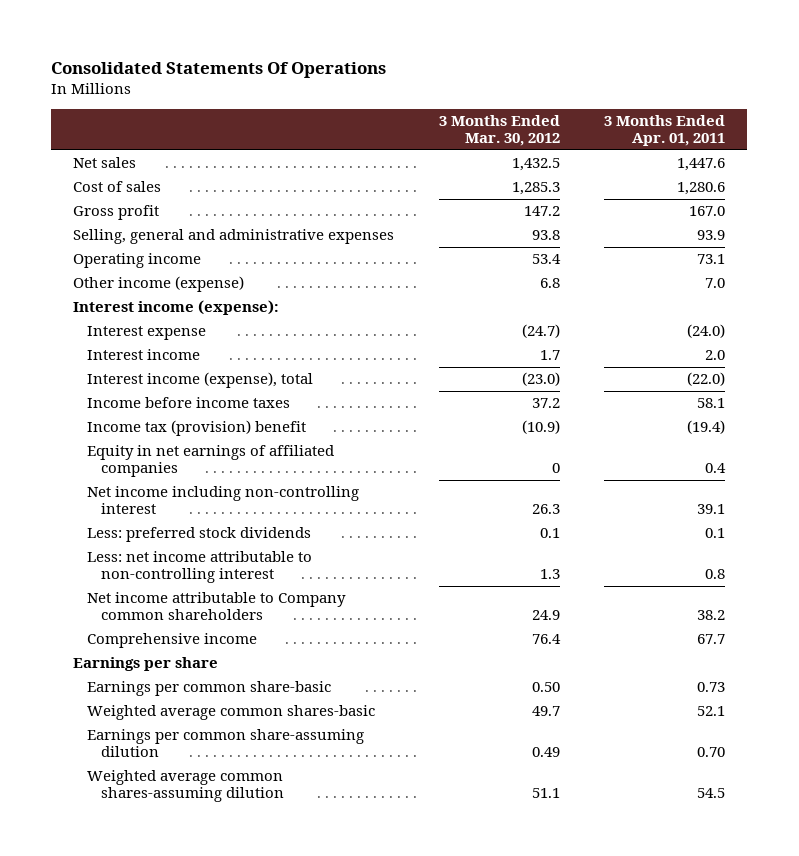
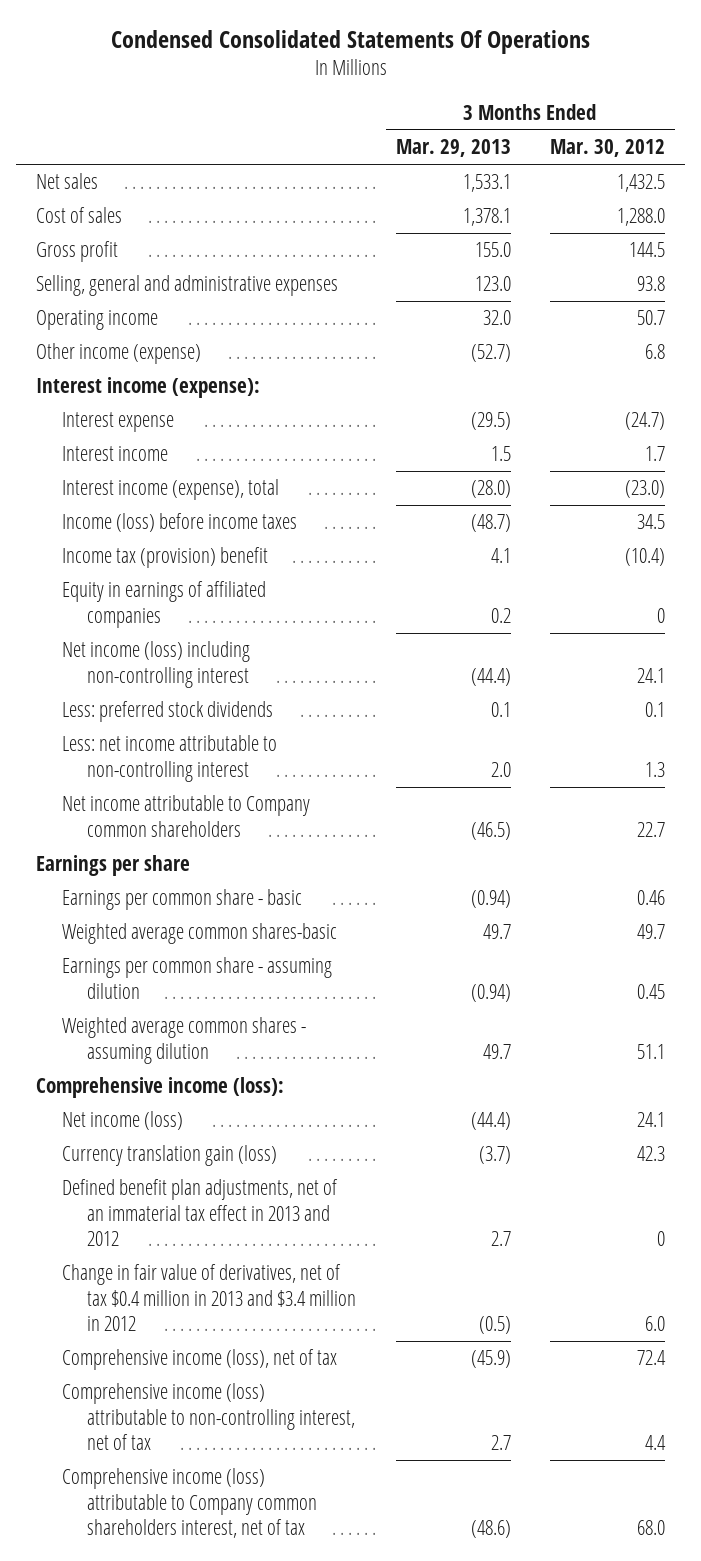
[51,62,387,79] Consolidated Statements Of Operations -> [110,30,590,55] Condensed Consolidated Statements Of Operations
[604,115,726,147] 3 Months Ended Apr. 01, 2011 -> none
none -> [395,139,511,158] Mar. 29, 2013
[511,182,560,196] 1,285.3 -> [616,208,665,227] 1,288.0
[523,206,560,217] 147.2 -> [628,242,665,258] 144.5
[531,254,561,265] 53.4 -> [636,310,665,326] 50.7
[86,397,290,409] Income before income taxes -> [61,513,297,533] Income (loss) before income taxes
[531,398,560,409] 37.2 -> [636,514,665,530] 34.5
[521,420,560,435] (10.9) -> [624,548,665,567] (10.4)
[86,445,334,478] Equity in net earnings of affiliated companies -> [61,581,266,628] Equity in earnings of affiliated companies
[86,486,359,515] Net income including non-controlling interest -> [61,641,250,688] Net income (loss) including non-controlling interest
[531,504,560,515] 26.3 -> [636,667,665,683] 24.1
[86,633,257,649] Comprehensive income -> none
[531,610,560,621] 24.9 -> [636,821,665,837] 22.7
[86,681,331,697] Earnings per common share-basic -> [61,889,302,911] Earnings per common share - basic
[531,682,560,693] 0.50 -> [636,890,665,906] 0.46
[86,729,364,758] Earnings per common share-assuming dilution -> [61,957,332,999] Earnings per common share - assuming dilution
[531,747,560,758] 0.49 -> [636,983,665,999] 0.45
[86,770,284,803] Weighted average common shares-assuming dilution -> [61,1017,306,1064] Weighted average common shares - assuming dilution
none -> [36,1077,285,1099] Comprehensive income (loss):
none -> [61,1111,183,1131] Net income (loss)
none -> [61,1145,277,1167] Currency translation gain (loss)
none -> [61,1179,338,1247] Defined benefit plan adjustments, net of an immaterial tax effect in 2013 and 2012
none -> [61,1264,357,1332] Change in fair value of derivatives, net of tax $0.4 million in 2013 and $3.4 million in 2012
none -> [61,1349,337,1371] Comprehensive income (loss), net of tax
none -> [61,1383,356,1451] Comprehensive income (loss) attributable to non-controlling interest, net of tax
none -> [61,1468,318,1539] Comprehensive income (loss) attributable to Company common shareholders interest, net of tax

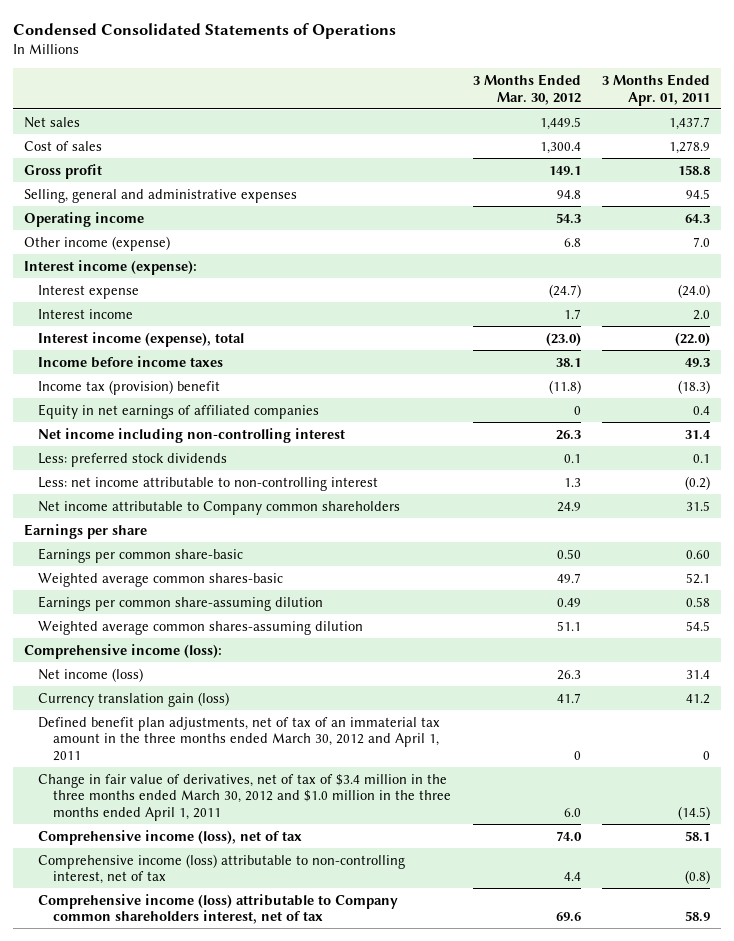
[110,30,590,55] Condensed Consolidated Statements Of Operations -> [12,22,396,39] Condensed Consolidated Statements of Operations
[395,139,511,158] Mar. 29, 2013 -> none
none -> [602,74,711,106] 3 Months Ended Apr. 01, 2011
[616,174,665,193] 1,432.5 -> [539,116,581,130] 1,449.5
[616,208,665,227] 1,288.0 -> [539,141,581,154] 1,300.4
[628,242,665,258] 144.5 -> [548,165,581,176] 149.1
[636,276,665,292] 93.8 -> [556,189,581,199] 94.8
[636,310,665,326] 50.7 -> [555,212,581,224] 54.3
[61,513,297,533] Income (loss) before income taxes -> [38,355,224,368] Income before income taxes
[636,514,665,530] 34.5 -> [555,357,581,368] 38.1
[624,548,665,567] (10.4) -> [548,379,581,394] (11.8)
[61,581,266,628] Equity in earnings of affiliated companies -> [38,403,320,419] Equity in net earnings of affiliated companies
[61,641,250,688] Net income (loss) including non-controlling interest -> [38,427,346,443] Net income including non-controlling interest
[636,667,665,683] 24.1 -> [555,429,581,440] 26.3
[636,821,665,837] 22.7 -> [556,501,581,512] 24.9
[61,889,302,911] Earnings per common share - basic -> [38,547,244,563] Earnings per common share-basic
[636,890,665,906] 0.46 -> [556,548,581,559] 0.50
[61,957,332,999] Earnings per common share - assuming dilution -> [38,595,324,611] Earnings per common share-assuming dilution
[636,983,665,999] 0.45 -> [556,597,581,607] 0.49
[61,1017,306,1064] Weighted average common shares - assuming dilution -> [38,620,364,635] Weighted average common shares-assuming dilution
[636,1112,665,1128] 24.1 -> [556,669,581,680] 26.3
[636,1146,665,1162] 42.3 -> [556,692,581,703] 41.7
[61,1179,338,1247] Defined benefit plan adjustments, net of an immaterial tax effect in 2013 and 2012 -> [38,716,441,761] Defined benefit plan adjustments, net of tax of an immaterial tax amount in the three months ended March 30, 2012 and April 1, 2011
[61,1264,357,1332] Change in fair value of derivatives, net of tax $0.4 million in 2013 and $3.4 million in 2012 -> [38,773,451,821] Change in fair value of derivatives, net of tax of $3.4 million in the three months ended March 30, 2012 and $1.0 million in the three months ended April 1, 2011
[636,1350,666,1366] 72.4 -> [555,830,582,842] 74.0
[636,1520,665,1536] 68.0 -> [555,912,581,923] 69.6

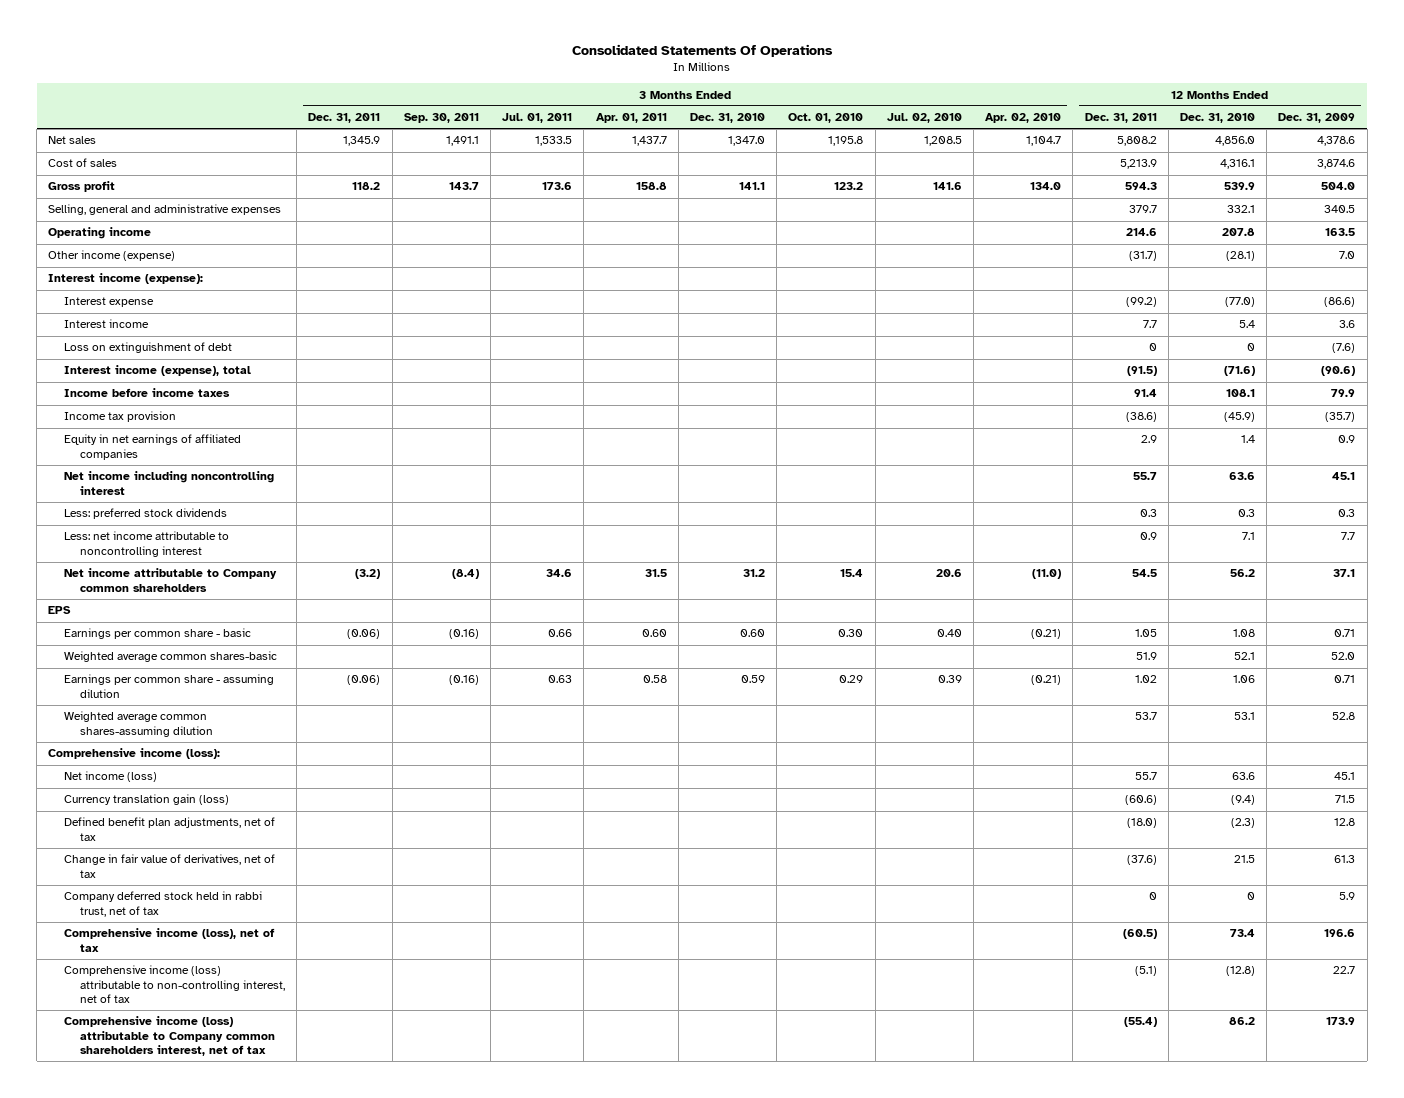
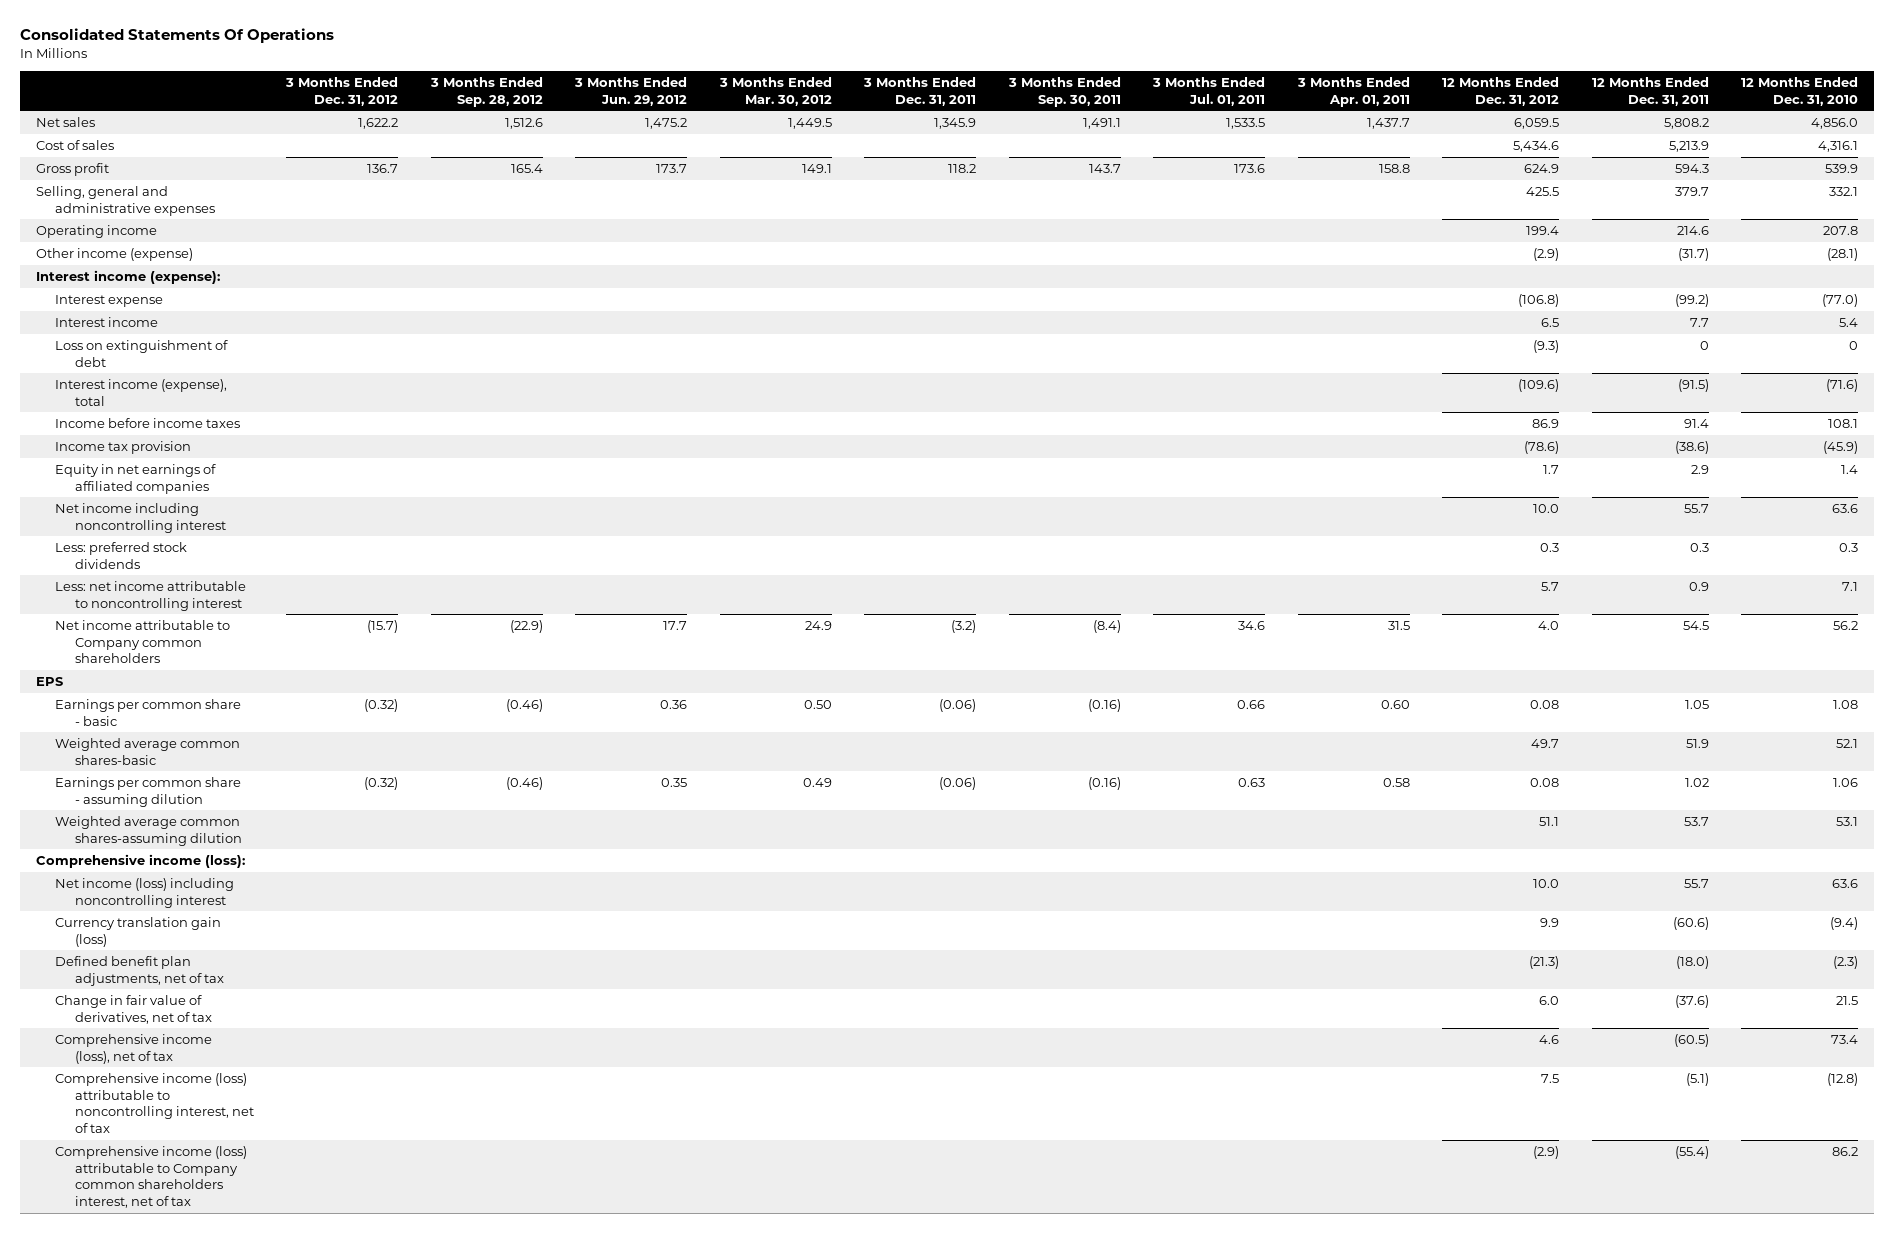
[689,113,765,124] Dec. 31, 2010 -> none
[788,113,864,124] Oct. 01, 2010 -> none
[886,113,962,124] Jul. 02, 2010 -> none
[985,113,1062,124] Apr. 02, 2010 -> none
[1278,113,1356,124] Dec. 31, 2009 -> none
none -> [285,76,399,106] 3 Months Ended Dec. 31, 2012
none -> [429,76,543,107] 3 Months Ended Sep. 28, 2012
none -> [574,76,688,106] 3 Months Ended Jun. 29, 2012
none -> [718,76,832,106] 3 Months Ended Mar. 30, 2012
none -> [1442,76,1560,106] 12 Months Ended Dec. 31, 2012
[64,771,158,783] Net income (loss) -> [55,877,235,908] Net income (loss) including noncontrolling interest
[64,891,263,917] Company deferred stock held in rabbi trust, net of tax -> none
[64,965,286,1004] Comprehensive income (loss) attributable to non-controlling interest, net of tax -> [55,1072,254,1133] Comprehensive income (loss) attributable to noncontrolling interest, net of tax

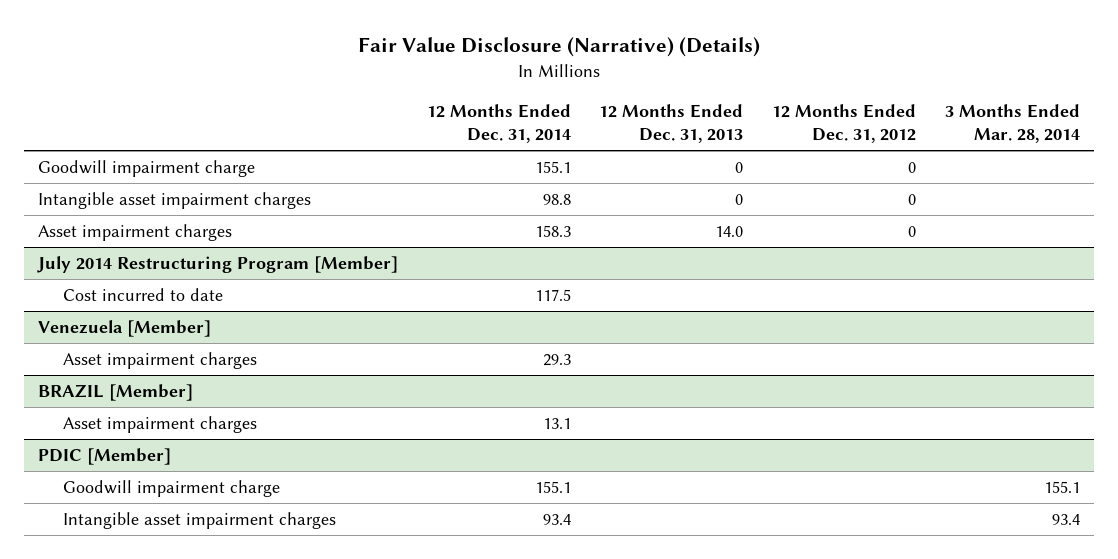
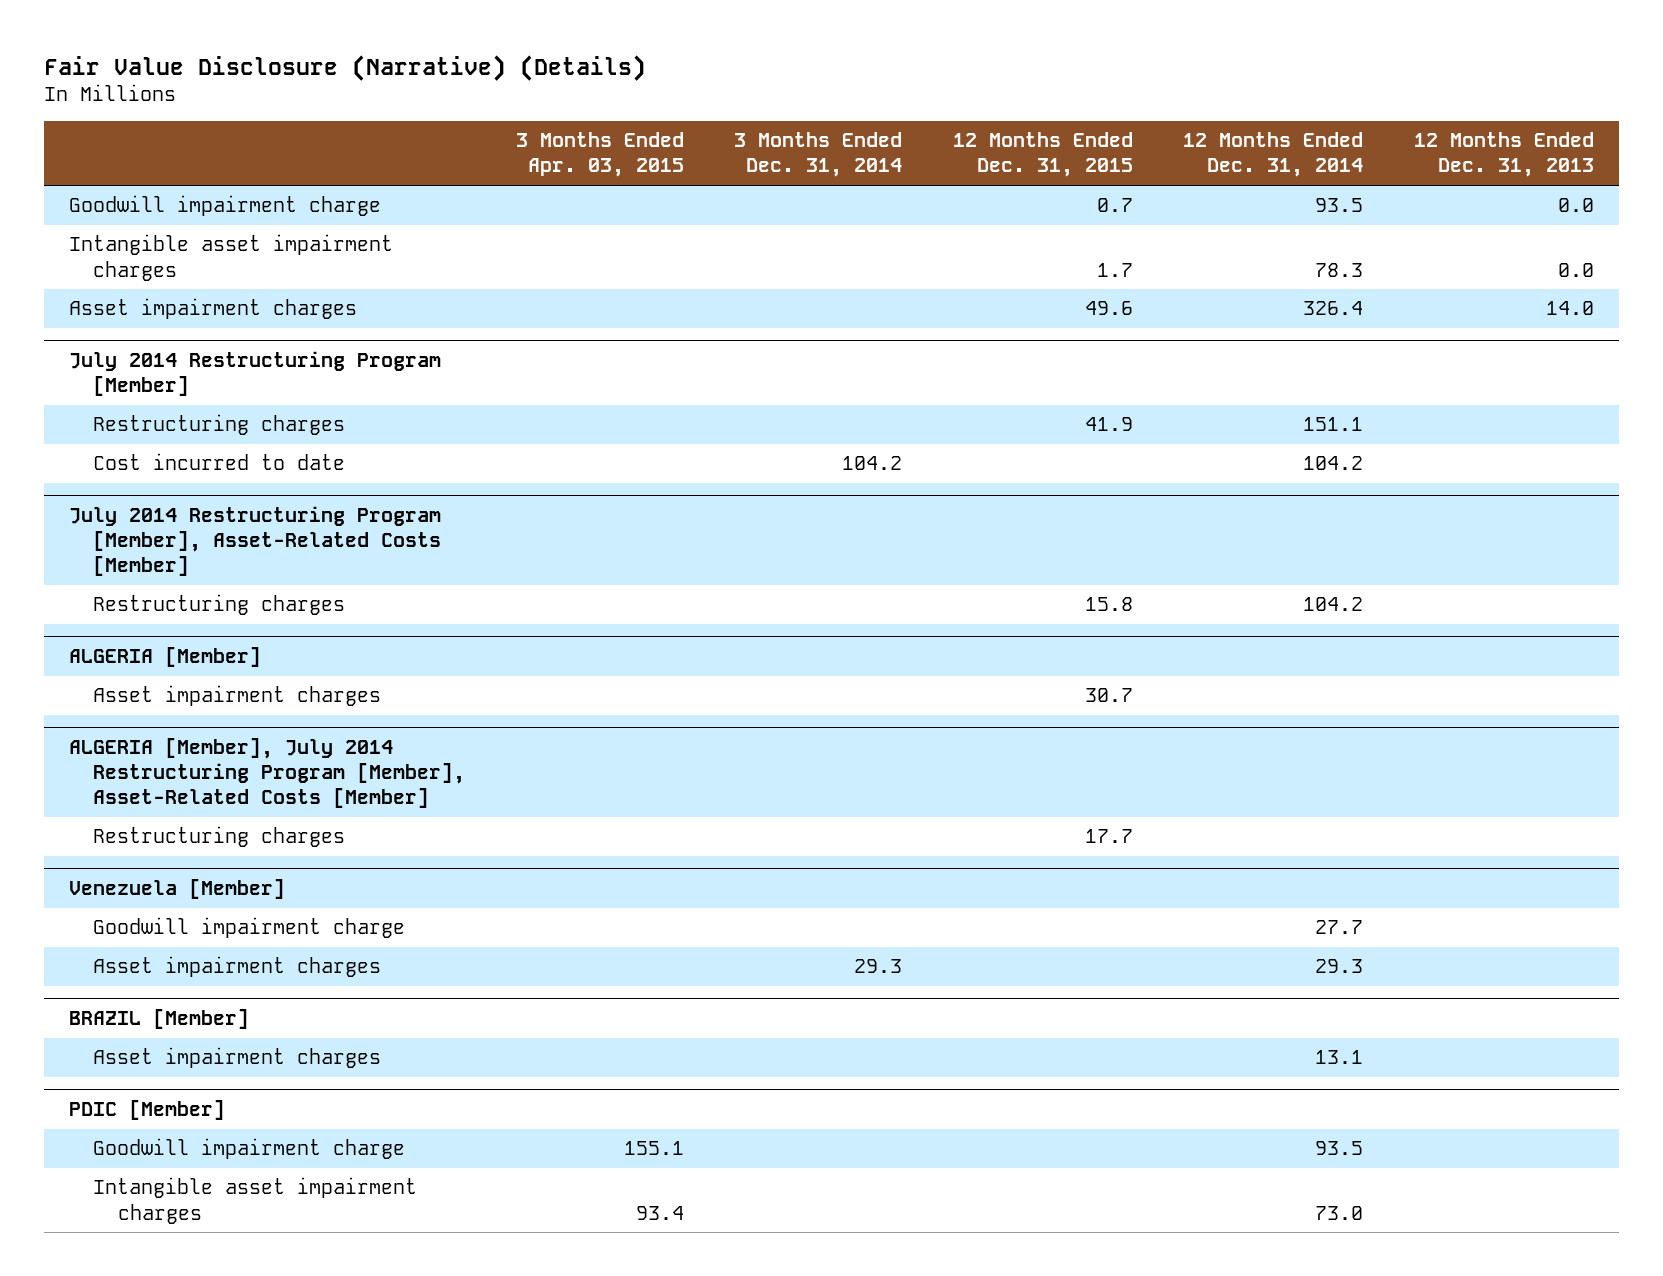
[772,103,917,144] 12 Months Ended Dec. 31, 2012 -> none
[944,103,1080,144] 3 Months Ended Mar. 28, 2014 -> none
none -> [515,132,684,178] 3 Months Ended Apr. 03, 2015
none -> [734,132,903,178] 3 Months Ended Dec. 31, 2014
none -> [952,132,1133,178] 12 Months Ended Dec. 31, 2015
[534,161,571,174] 155.1 -> [1315,198,1364,213] 93.5
[735,162,744,174] 0 -> [1557,198,1594,213] 0.0
[542,194,571,206] 98.8 -> [1315,262,1364,277] 78.3
[735,194,744,206] 0 -> [1557,262,1594,277] 0.0
[534,225,571,238] 158.3 -> [1303,301,1364,316] 326.4
none -> [93,414,346,436] Restructuring charges
[534,289,571,302] 117.5 -> [1303,456,1364,471] 104.2
none -> [69,506,442,577] July 2014 Restructuring Program [Member], Asset-Related Costs [Member]
none -> [93,594,346,616] Restructuring charges
none -> [69,647,262,668] ALGERIA [Member]
none -> [93,685,382,707] Asset impairment charges
none -> [69,738,466,809] ALGERIA [Member], July 2014 Restructuring Program [Member], Asset-Related Costs [Member]
none -> [93,826,346,848] Restructuring charges
none -> [93,917,406,939] Goodwill impairment charge
[534,481,571,494] 155.1 -> [1315,1141,1364,1156] 93.5
[542,514,571,526] 93.4 -> [1315,1205,1364,1220] 73.0

